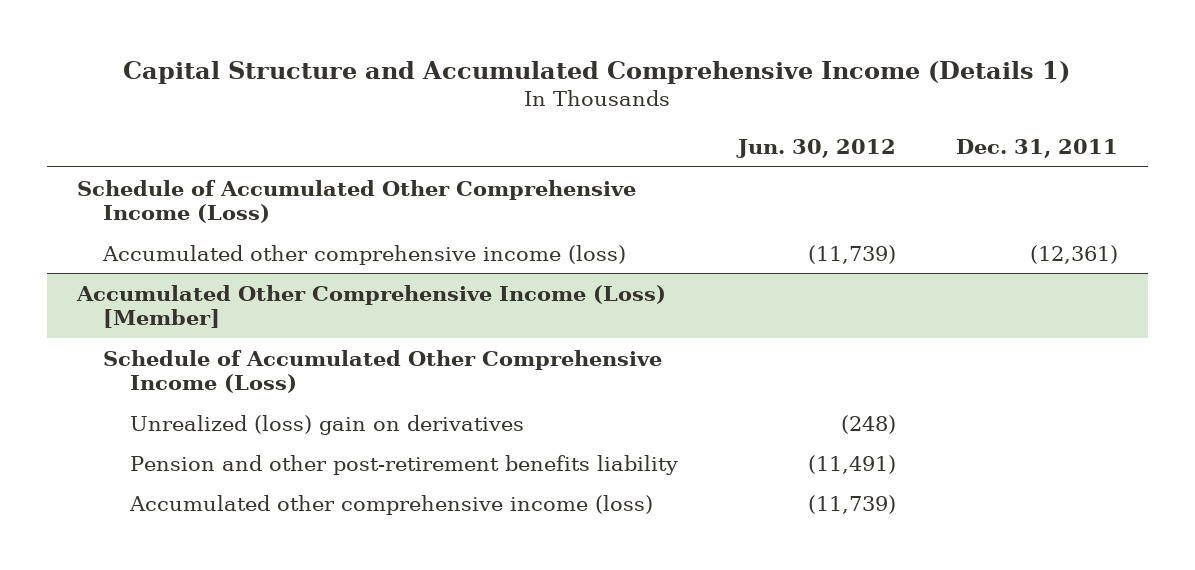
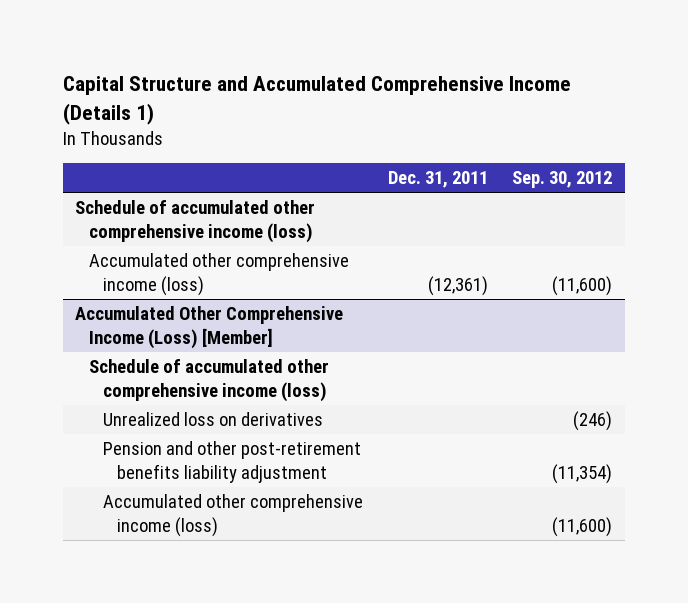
[735,139,896,159] Jun. 30, 2012 -> none
none -> [512,171,613,189] Sep. 30, 2012
[76,179,636,224] Schedule of Accumulated Other Comprehensive Income (Loss) -> [75,200,316,243] Schedule of accumulated other comprehensive income (loss)
[103,349,663,394] Schedule of Accumulated Other Comprehensive Income (Loss) -> [89,359,330,402] Schedule of accumulated other comprehensive income (loss)
[129,414,524,435] Unrealized (loss) gain on derivatives -> [102,412,323,427] Unrealized loss on derivatives
[129,454,678,475] Pension and other post-retirement benefits liability -> [102,441,361,483] Pension and other post-retirement benefits liability adjustment

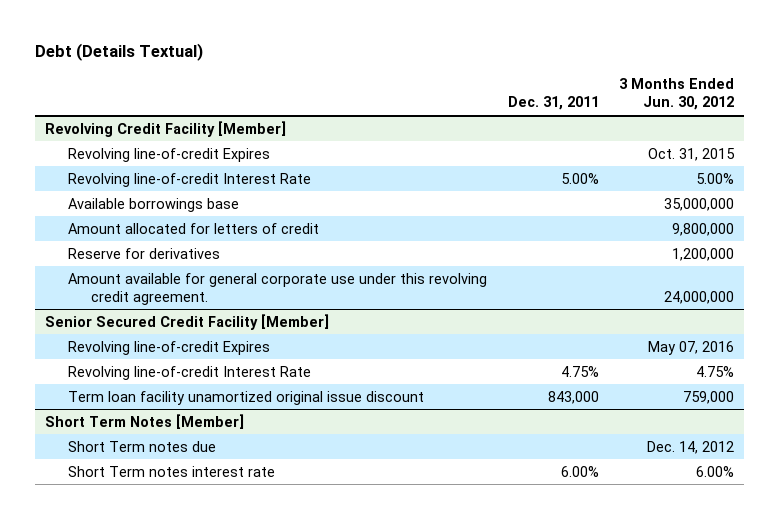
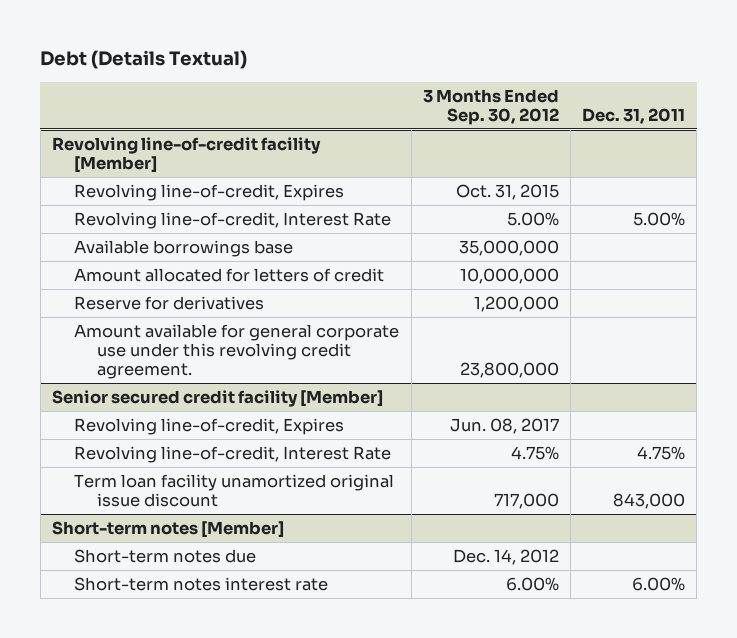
[619,78,735,111] 3 Months Ended Jun. 30, 2012 -> none
none -> [422,88,559,125] 3 Months Ended Sep. 30, 2012
[44,120,286,137] Revolving Credit Facility [Member] -> [51,136,321,173] Revolving line-of-credit facility [Member]
[67,147,270,162] Revolving line-of-credit Expires -> [74,183,345,201] Revolving line-of-credit, Expires
[67,172,311,187] Revolving line-of-credit Interest Rate -> [74,211,392,229] Revolving line-of-credit, Interest Rate
[44,313,329,330] Senior Secured Credit Facility [Member] -> [51,389,383,407] Senior secured credit facility [Member]
[67,340,270,355] Revolving line-of-credit Expires -> [74,417,345,435] Revolving line-of-credit, Expires
[67,365,311,380] Revolving line-of-credit Interest Rate -> [74,445,392,463] Revolving line-of-credit, Interest Rate
[44,413,244,429] Short Term Notes [Member] -> [51,520,284,538] Short-term notes [Member]
[67,440,216,452] Short Term notes due -> [74,548,257,563] Short-term notes due
[67,465,275,477] Short Term notes interest rate -> [74,576,329,591] Short-term notes interest rate

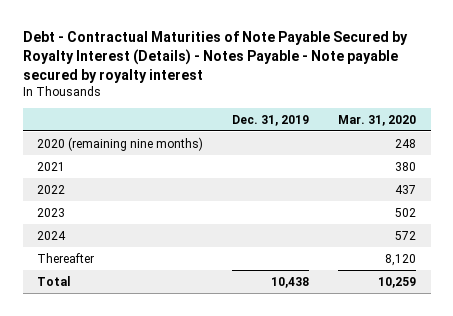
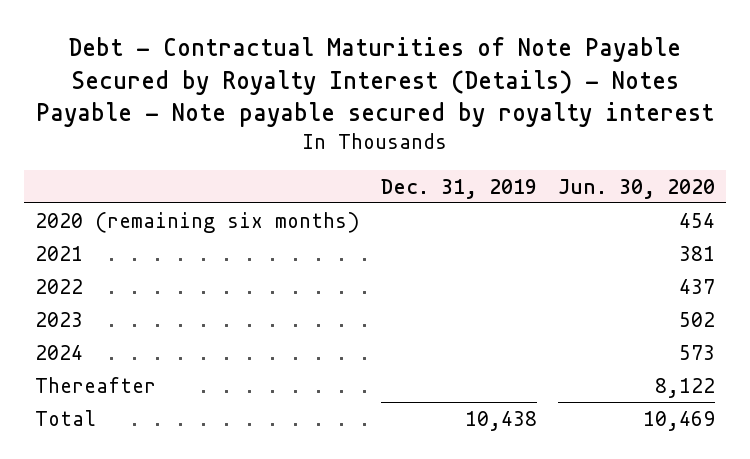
[338,114,417,126] Mar. 31, 2020 -> none
none -> [558,178,716,199] Jun. 30, 2020
[37,136,204,151] 2020 (remaining nine months) -> [34,211,360,233] 2020 (remaining six months)

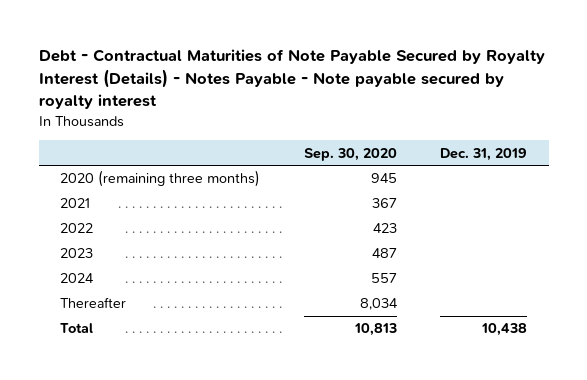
[558,178,716,199] Jun. 30, 2020 -> none
none -> [303,147,397,161] Sep. 30, 2020
[34,211,360,233] 2020 (remaining six months) -> [60,170,261,188] 2020 (remaining three months)

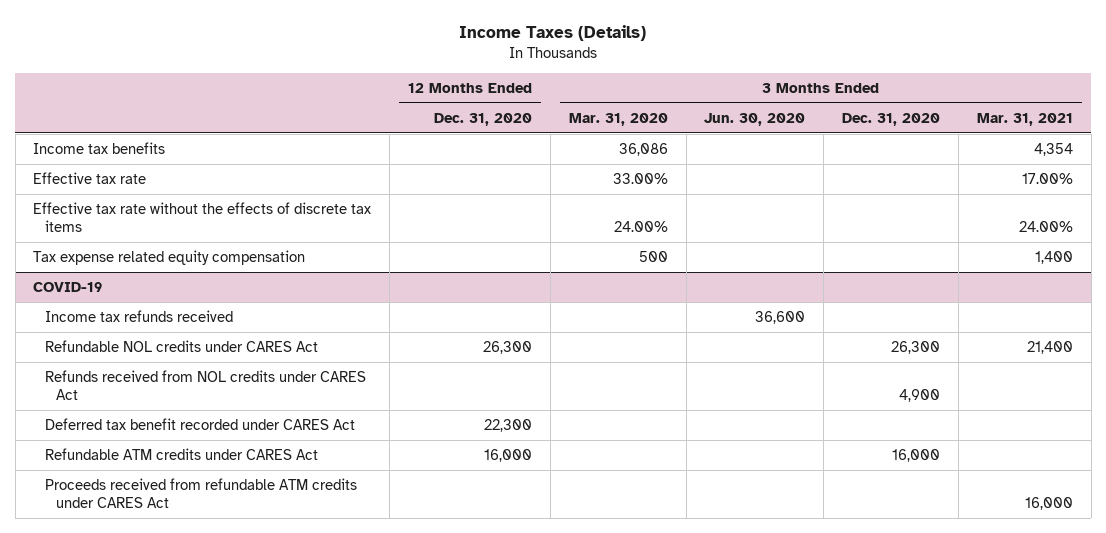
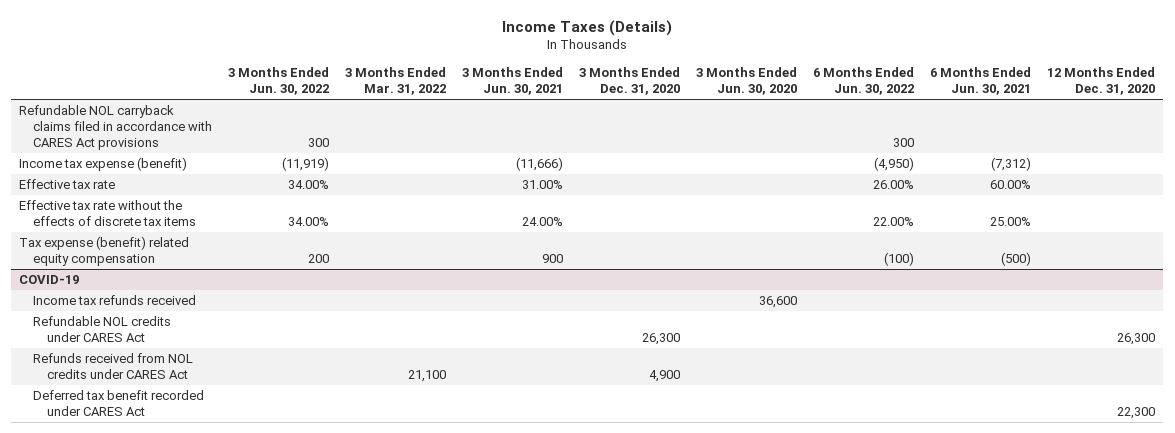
[568,112,668,126] Mar. 31, 2020 -> none
[976,112,1073,126] Mar. 31, 2021 -> none
none -> [228,67,330,96] 3 Months Ended Jun. 30, 2022
none -> [345,67,447,96] 3 Months Ended Mar. 31, 2022
none -> [462,67,564,96] 3 Months Ended Jun. 30, 2021
none -> [813,67,915,96] 6 Months Ended Jun. 30, 2022
none -> [930,67,1032,96] 6 Months Ended Jun. 30, 2021
none -> [19,105,213,151] Refundable NOL carryback claims filed in accordance with CARES Act provisions
[33,141,166,154] Income tax benefits -> [19,157,188,172] Income tax expense (benefit)
[33,249,306,265] Tax expense related equity compensation -> [19,236,190,267] Tax expense (benefit) related equity compensation
[44,447,318,460] Refundable ATM credits under CARES Act -> none
[44,477,357,508] Proceeds received from refundable ATM credits under CARES Act -> none

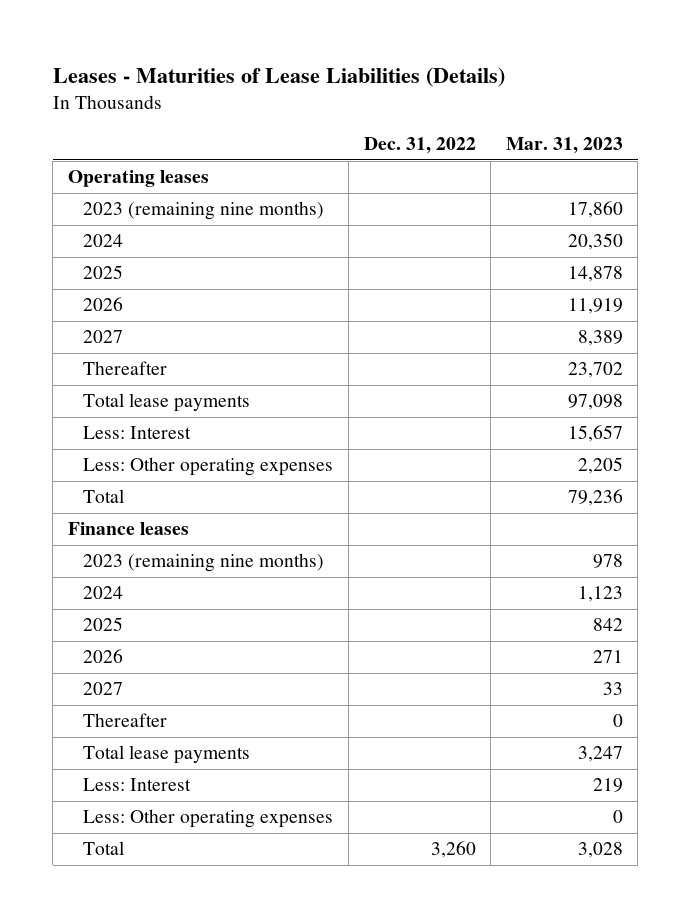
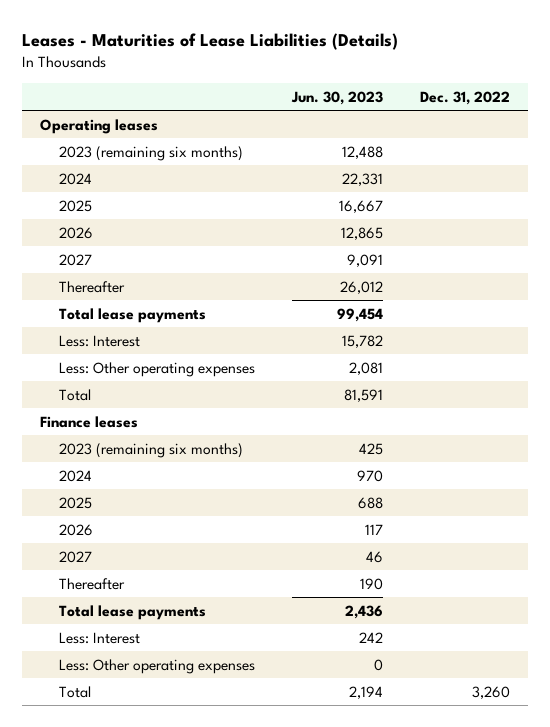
[505,137,623,155] Mar. 31, 2023 -> none
none -> [291,90,384,105] Jun. 30, 2023
[83,201,325,221] 2023 (remaining nine months) -> [59,145,244,161] 2023 (remaining six months)
[83,553,325,573] 2023 (remaining nine months) -> [59,442,244,458] 2023 (remaining six months)

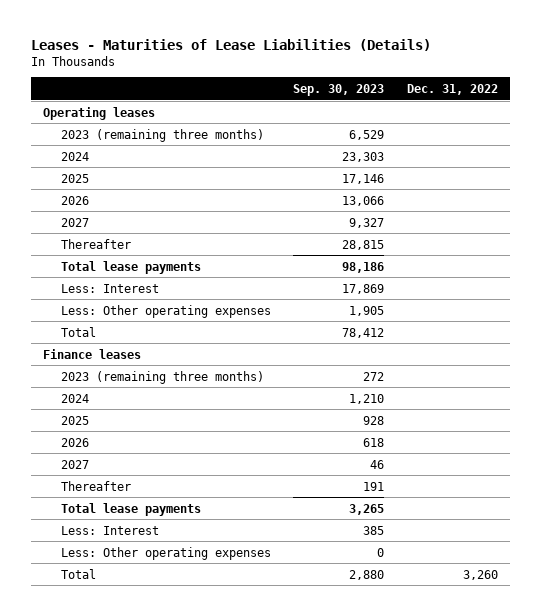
[291,90,384,105] Jun. 30, 2023 -> none
none -> [293,83,385,96] Sep. 30, 2023
[59,145,244,161] 2023 (remaining six months) -> [60,128,264,142] 2023 (remaining three months)
[59,442,244,458] 2023 (remaining six months) -> [60,370,264,384] 2023 (remaining three months)

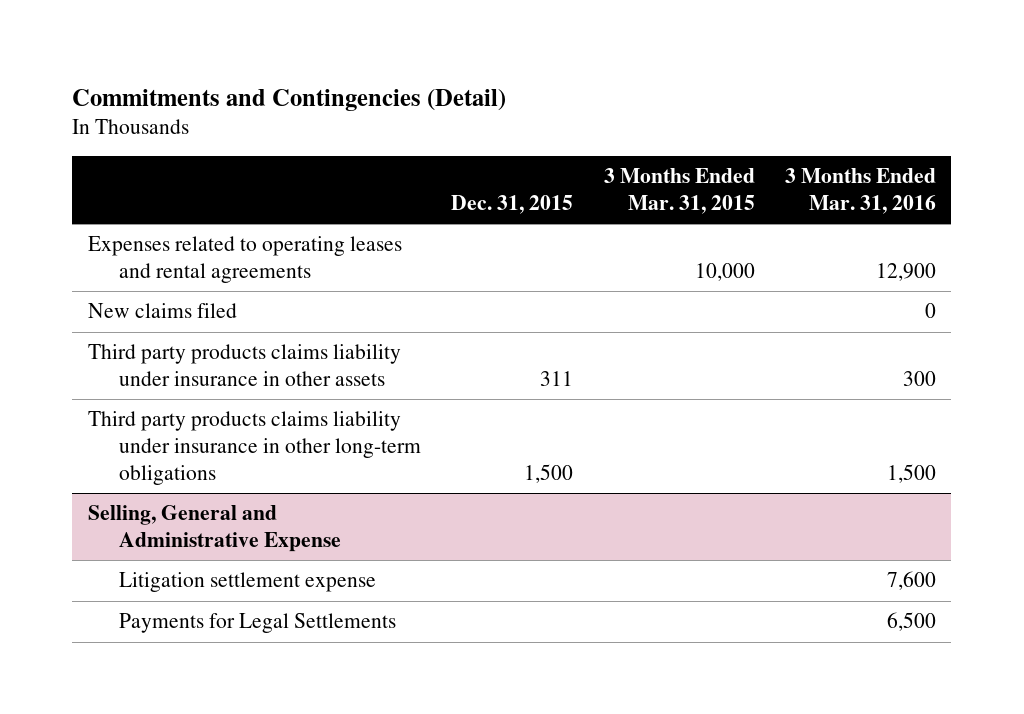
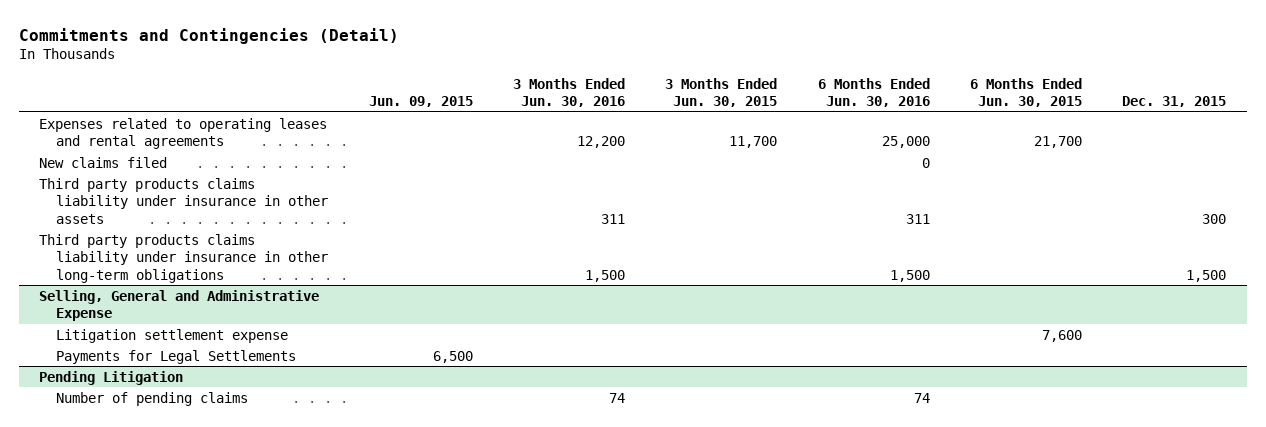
[603,168,755,214] 3 Months Ended Mar. 31, 2015 -> none
[785,168,937,214] 3 Months Ended Mar. 31, 2016 -> none
none -> [368,96,473,108] Jun. 09, 2015
none -> [512,77,625,108] 3 Months Ended Jun. 30, 2016
none -> [665,77,778,108] 3 Months Ended Jun. 30, 2015
none -> [817,77,930,108] 6 Months Ended Jun. 30, 2016
none -> [970,77,1083,108] 6 Months Ended Jun. 30, 2015
[540,371,574,387] 311 -> [1202,213,1227,224] 300
none -> [39,370,184,385] Pending Litigation
none -> [56,391,249,406] Number of pending claims

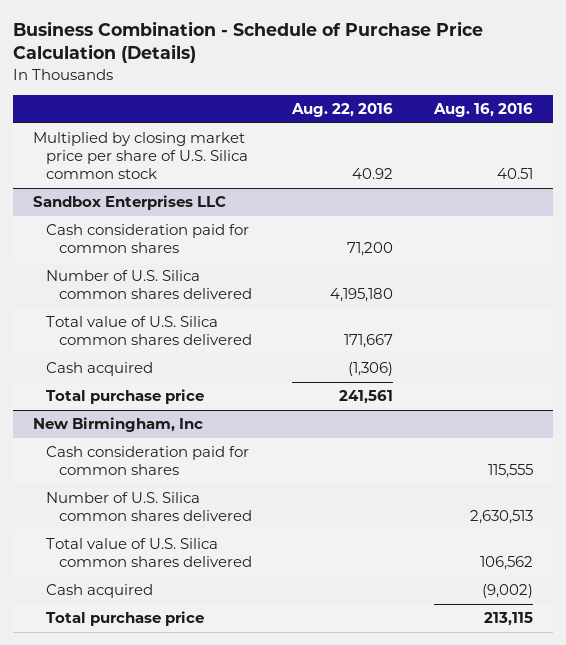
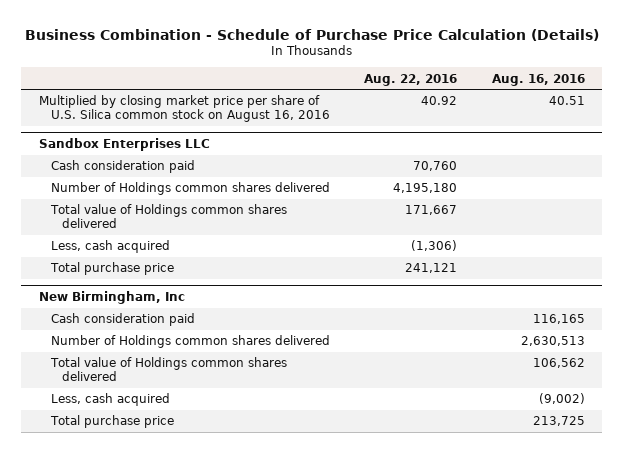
[33,132,248,180] Multiplied by closing market price per share of U.S. Silica common stock -> [38,95,330,122] Multiplied by closing market price per share of U.S. Silica common stock on August 16, 2016
[45,224,249,254] Cash consideration paid for common shares -> [50,160,195,174] Cash consideration paid
[347,242,394,257] 71,200 -> [413,161,458,172] 70,760
[45,270,252,300] Number of U.S. Silica common shares delivered -> [50,182,330,196] Number of Holdings common shares delivered
[45,316,252,346] Total value of U.S. Silica common shares delivered -> [49,204,287,228] Total value of Holdings common shares delivered
[45,362,153,377] Cash acquired -> [50,240,170,254] Less, cash acquired
[339,390,394,405] 241,561 -> [405,263,458,274] 241,121
[45,446,249,476] Cash consideration paid for common shares -> [50,313,195,327] Cash consideration paid
[487,464,533,479] 115,555 -> [533,314,586,325] 116,165
[45,492,252,522] Number of U.S. Silica common shares delivered -> [50,335,330,349] Number of Holdings common shares delivered
[45,538,252,568] Total value of U.S. Silica common shares delivered -> [49,357,287,381] Total value of Holdings common shares delivered
[45,584,153,599] Cash acquired -> [50,393,170,407] Less, cash acquired
[483,612,533,627] 213,115 -> [533,416,586,427] 213,725

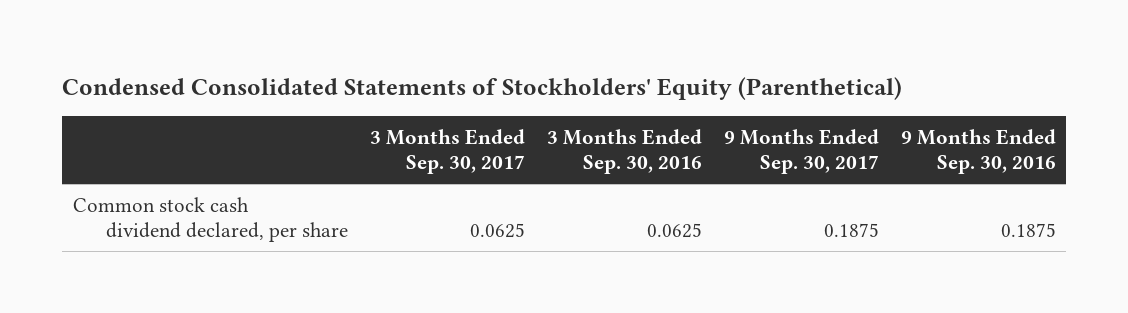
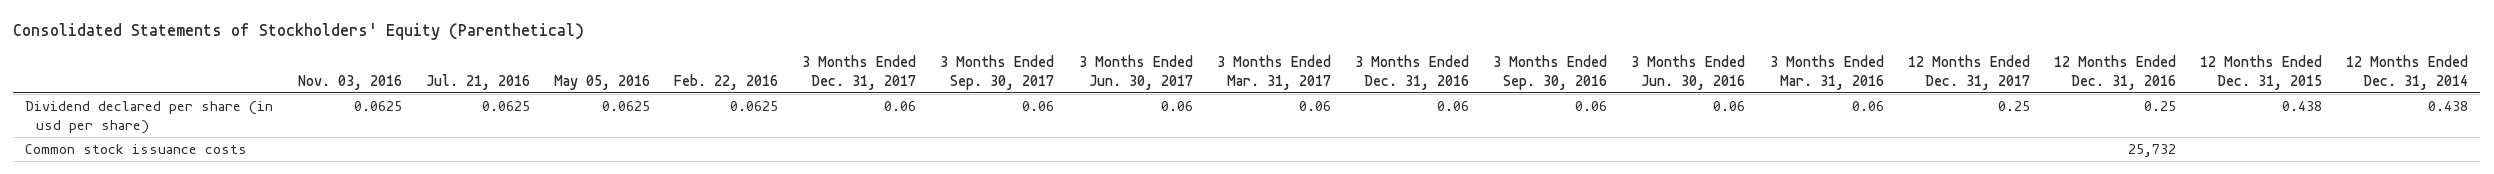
[61,76,902,100] Condensed Consolidated Statements of Stockholders' Equity (Parenthetical) -> [13,22,585,40] Consolidated Statements of Stockholders' Equity (Parenthetical)
[723,128,879,175] 9 Months Ended Sep. 30, 2017 -> none
[900,128,1056,175] 9 Months Ended Sep. 30, 2016 -> none
none -> [297,74,402,90] Nov. 03, 2016
none -> [425,73,530,90] Jul. 21, 2016
none -> [553,74,650,90] May 05, 2016
none -> [674,73,779,90] Feb. 22, 2016
none -> [802,55,917,90] 3 Months Ended Dec. 31, 2017
none -> [1078,55,1193,90] 3 Months Ended Jun. 30, 2017
none -> [1216,55,1331,90] 3 Months Ended Mar. 31, 2017
none -> [1355,55,1470,90] 3 Months Ended Dec. 31, 2016
none -> [1631,55,1746,90] 3 Months Ended Jun. 30, 2016
none -> [1769,55,1884,90] 3 Months Ended Mar. 31, 2016
none -> [1907,55,2030,90] 12 Months Ended Dec. 31, 2017
none -> [2053,55,2176,90] 12 Months Ended Dec. 31, 2016
none -> [2200,55,2323,90] 12 Months Ended Dec. 31, 2015
none -> [2346,55,2469,90] 12 Months Ended Dec. 31, 2014
[72,196,349,243] Common stock cash dividend declared, per share -> [25,101,274,134] Dividend declared per share (in usd per share)
[469,223,525,239] 0.0625 -> [1022,101,1055,112] 0.06
[646,223,702,239] 0.0625 -> [1575,101,1608,112] 0.06
none -> [25,144,248,155] Common stock issuance costs

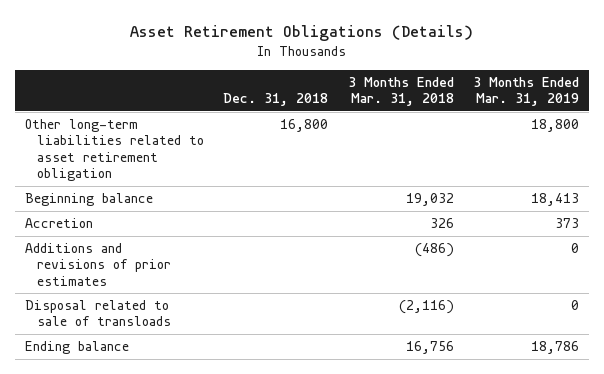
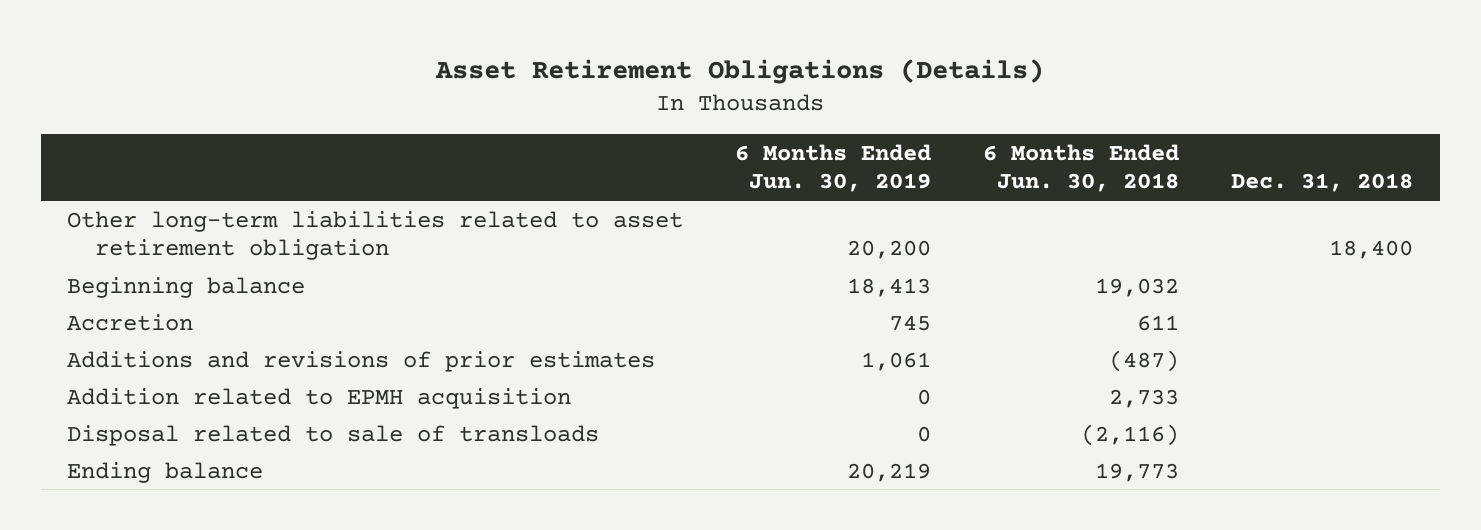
[347,76,454,107] 3 Months Ended Mar. 31, 2018 -> none
[473,76,580,107] 3 Months Ended Mar. 31, 2019 -> none
none -> [735,143,932,193] 6 Months Ended Jun. 30, 2019
none -> [983,143,1180,193] 6 Months Ended Jun. 30, 2018
[280,119,329,133] 16,800 -> [1329,240,1414,260] 18,400
none -> [67,387,572,409] Addition related to EPMH acquisition

